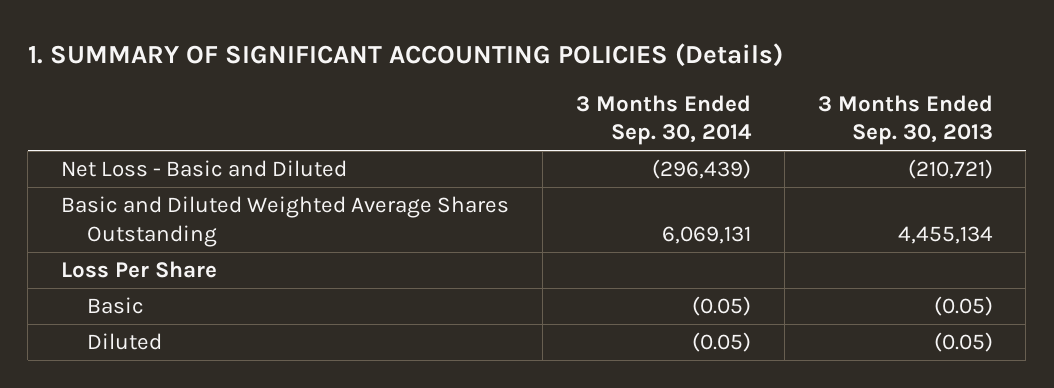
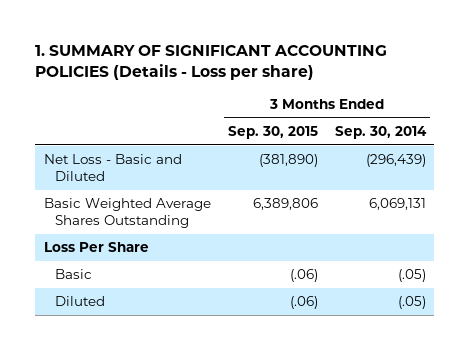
[27,42,783,67] 1. SUMMARY OF SIGNIFICANT ACCOUNTING POLICIES (Details) -> [35,45,388,80] 1. SUMMARY OF SIGNIFICANT ACCOUNTING POLICIES (Details - Loss per share)
[817,94,993,146] 3 Months Ended Sep. 30, 2013 -> none
none -> [227,125,318,139] Sep. 30, 2015
[61,196,510,247] Basic and Diluted Weighted Average Shares Outstanding -> [43,198,211,228] Basic Weighted Average Shares Outstanding
[691,296,751,317] (0.05) -> [397,269,426,283] (.05)
[691,332,751,353] (0.05) -> [397,296,426,310] (.05)

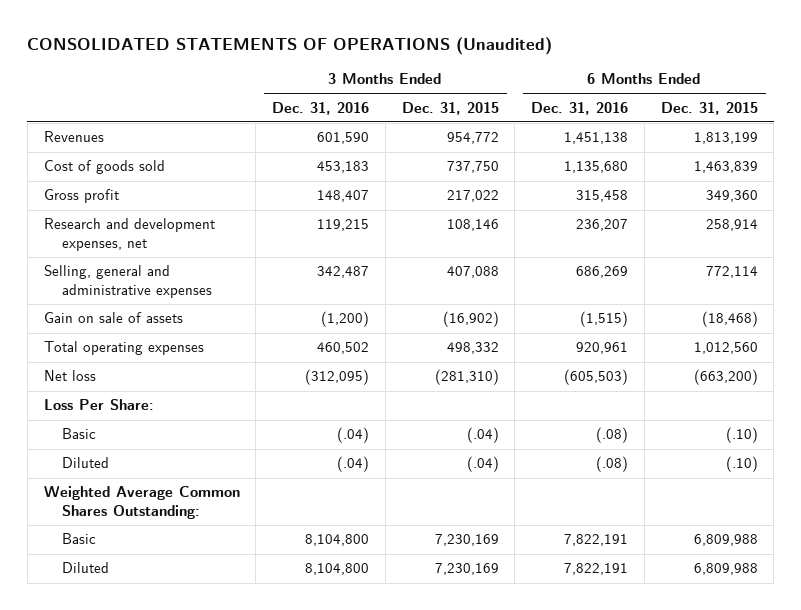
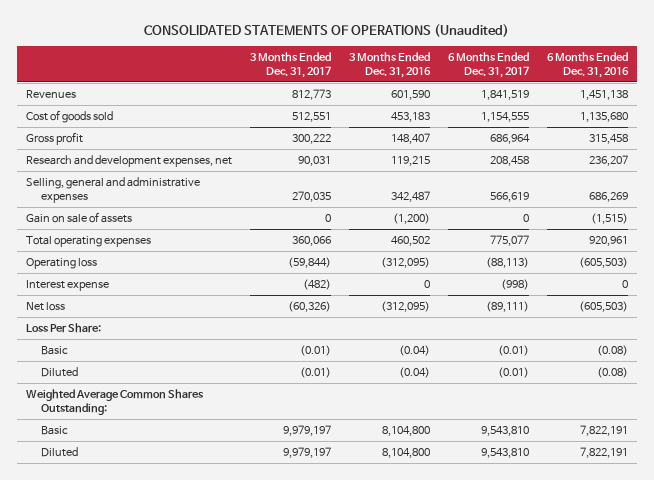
[401,101,499,115] Dec. 31, 2015 -> none
[660,101,758,115] Dec. 31, 2015 -> none
none -> [250,51,332,78] 3 Months Ended Dec. 31, 2017
none -> [447,51,529,78] 6 Months Ended Dec. 31, 2017
none -> [26,257,98,269] Operating loss
none -> [26,279,110,291] Interest expense
[337,427,370,444] (.04) -> [399,344,431,356] (0.04)
[596,427,629,444] (.08) -> [596,344,628,356] (0.08)
[337,456,370,473] (.04) -> [399,366,431,378] (0.04)
[596,456,629,473] (.08) -> [596,366,628,378] (0.08)

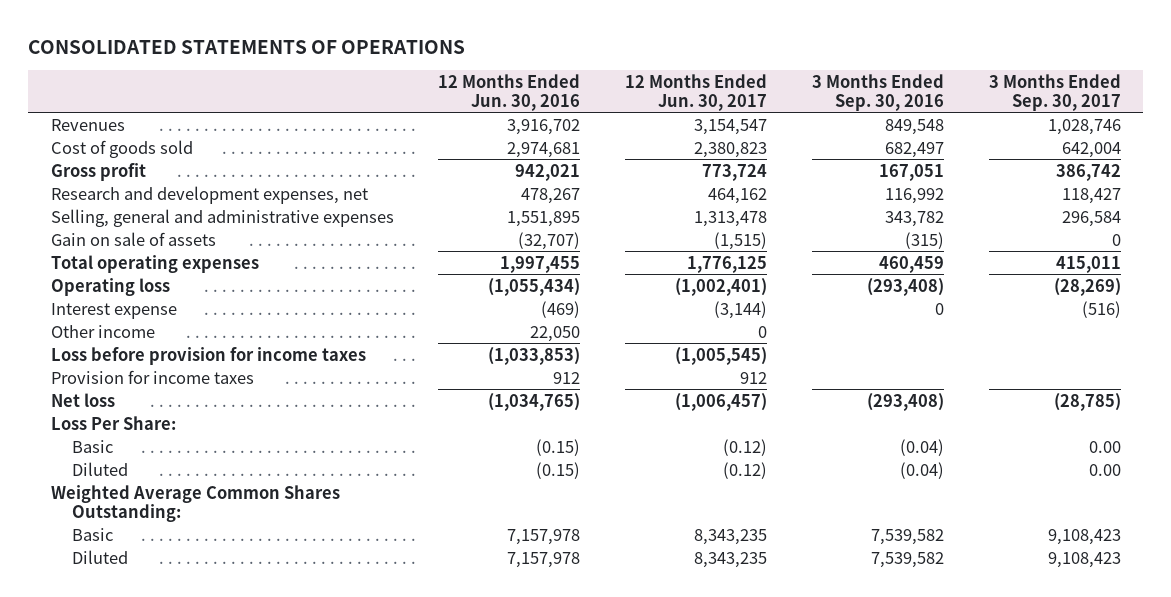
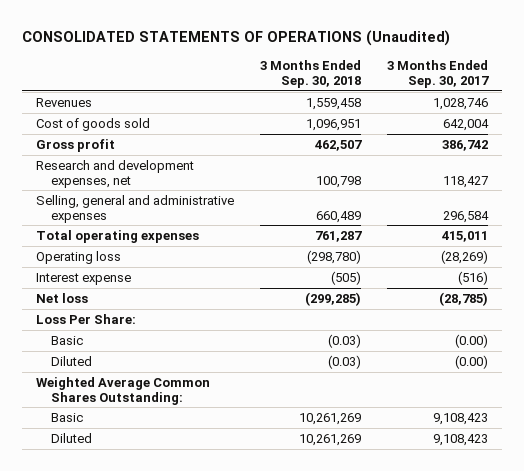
[28,39,466,54] CONSOLIDATED STATEMENTS OF OPERATIONS -> [22,30,451,47] CONSOLIDATED STATEMENTS OF OPERATIONS (Unaudited)
[438,73,581,111] 12 Months Ended Jun. 30, 2016 -> none
[625,73,768,111] 12 Months Ended Jun. 30, 2017 -> none
[811,73,944,111] 3 Months Ended Sep. 30, 2016 -> none
none -> [259,59,361,88] 3 Months Ended Sep. 30, 2018
[50,231,216,246] Gain on sale of assets -> none
[50,324,155,338] Other income -> none
[50,346,366,365] Loss before provision for income taxes -> none
[50,369,254,384] Provision for income taxes -> none
[1088,440,1121,453] 0.00 -> [455,333,489,348] (0.00)
[1088,463,1121,476] 0.00 -> [455,354,489,369] (0.00)

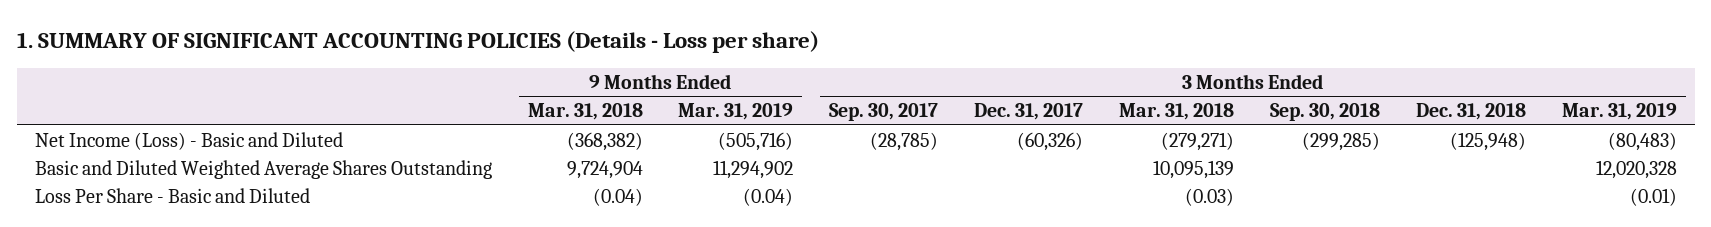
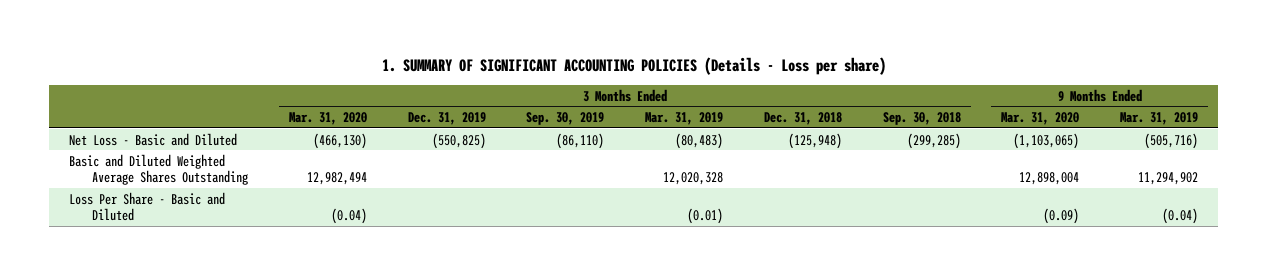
[527,103,643,121] Mar. 31, 2018 -> none
[829,103,939,122] Sep. 30, 2017 -> none
[974,103,1084,121] Dec. 31, 2017 -> none
[1119,103,1235,121] Mar. 31, 2018 -> none
none -> [288,111,367,125] Mar. 31, 2020
none -> [407,111,486,125] Dec. 31, 2019
none -> [526,111,605,125] Sep. 30, 2019
none -> [1001,111,1080,125] Mar. 31, 2020
[34,131,343,150] Net Income (Loss) - Basic and Diluted -> [69,132,238,146] Net Loss - Basic and Diluted

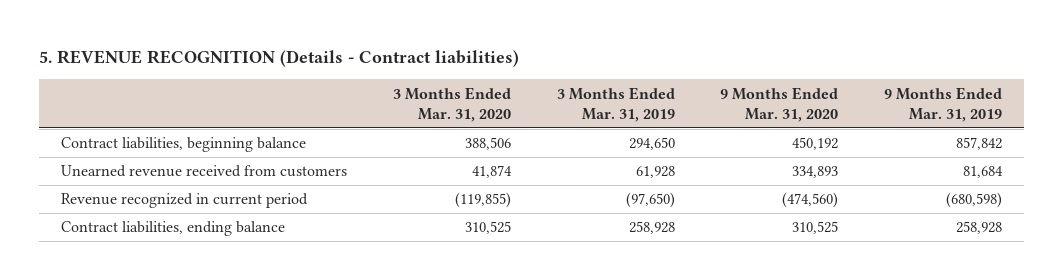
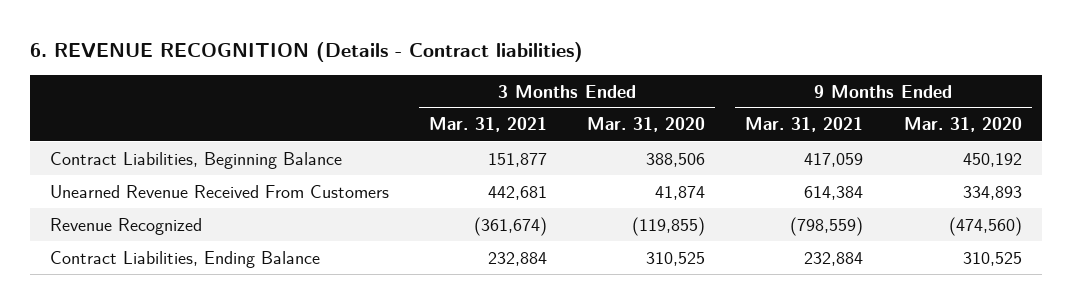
[38,50,519,68] 5. REVENUE RECOGNITION (Details - Contract liabilities) -> [30,42,584,63] 6. REVENUE RECOGNITION (Details - Contract liabilities)
[556,86,675,122] 3 Months Ended Mar. 31, 2019 -> none
[883,86,1002,122] 9 Months Ended Mar. 31, 2019 -> none
none -> [429,117,548,133] Mar. 31, 2021
none -> [745,117,864,133] Mar. 31, 2021
[61,137,307,153] Contract liabilities, beginning balance -> [50,151,343,169] Contract Liabilities, Beginning Balance
[61,165,348,178] Unearned revenue received from customers -> [50,184,390,198] Unearned Revenue Received From Customers
[61,193,309,209] Revenue recognized in current period -> [50,217,203,235] Revenue Recognized
[61,221,286,237] Contract liabilities, ending balance -> [50,250,321,268] Contract Liabilities, Ending Balance

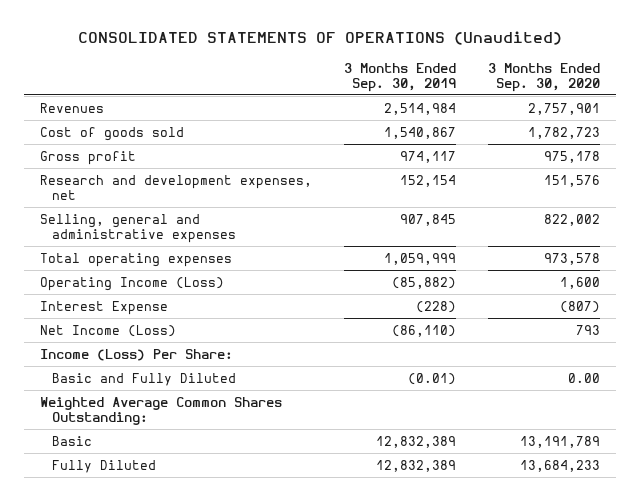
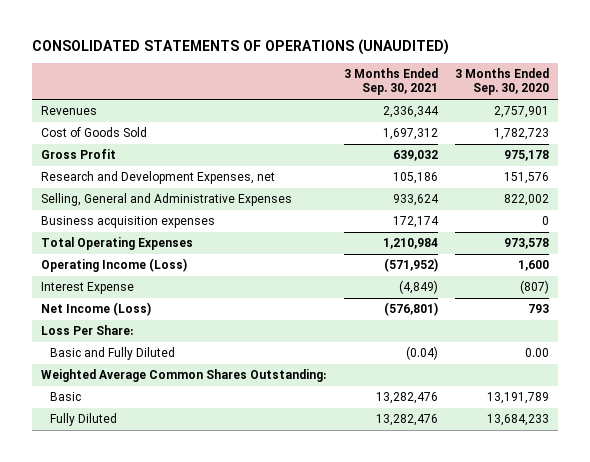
[77,31,562,46] CONSOLIDATED STATEMENTS OF OPERATIONS (Unaudited) -> [32,38,450,55] CONSOLIDATED STATEMENTS OF OPERATIONS (UNAUDITED)
[343,62,456,92] 3 Months Ended Sep. 30, 2019 -> none
none -> [343,67,438,96] 3 Months Ended Sep. 30, 2021
[39,126,184,141] Cost of goods sold -> [40,127,147,138] Cost of Goods Sold
[39,150,136,165] Gross profit -> [40,149,116,160] Gross Profit
[39,174,312,200] Research and development expenses, net -> [40,171,275,185] Research and Development Expenses, net
[39,213,236,243] Selling, general and administrative expenses -> [40,193,292,207] Selling, General and Administrative Expenses
none -> [40,216,215,229] Business acquisition expenses
[39,252,232,267] Total operating expenses -> [40,237,193,251] Total Operating Expenses
[39,348,233,361] Income (Loss) Per Share: -> [40,325,133,336] Loss Per Share:

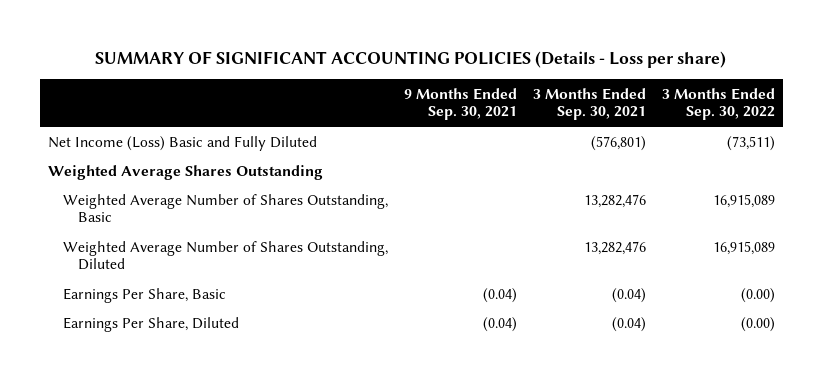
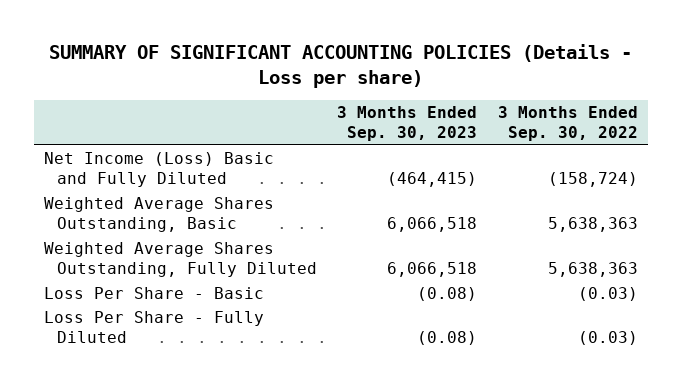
[403,87,517,121] 9 Months Ended Sep. 30, 2021 -> none
[533,87,647,121] 3 Months Ended Sep. 30, 2021 -> none
none -> [337,106,478,142] 3 Months Ended Sep. 30, 2023
[47,164,323,180] Weighted Average Shares Outstanding -> none
[727,135,776,151] (73,511) -> [547,172,638,188] (158,724)
[62,193,388,223] Weighted Average Number of Shares Outstanding, Basic -> [44,197,275,233] Weighted Average Shares Outstanding, Basic
[713,193,776,208] 16,915,089 -> [547,217,638,233] 5,638,363
[62,240,388,271] Weighted Average Number of Shares Outstanding, Diluted -> [44,242,317,278] Weighted Average Shares Outstanding, Fully Diluted
[713,240,776,255] 16,915,089 -> [547,262,638,278] 5,638,363
[62,287,226,303] Earnings Per Share, Basic -> [44,287,265,300] Loss Per Share - Basic
[741,287,776,303] (0.00) -> [577,287,638,302] (0.03)
[62,316,239,332] Earnings Per Share, Diluted -> [44,311,265,344] Loss Per Share - Fully Diluted
[741,316,776,332] (0.00) -> [577,331,638,346] (0.03)

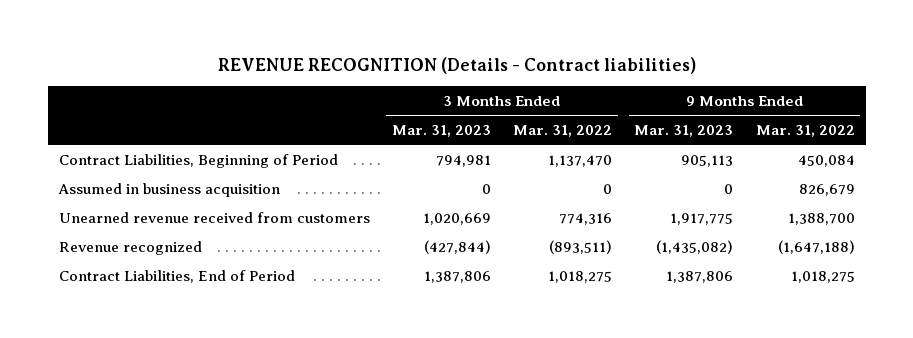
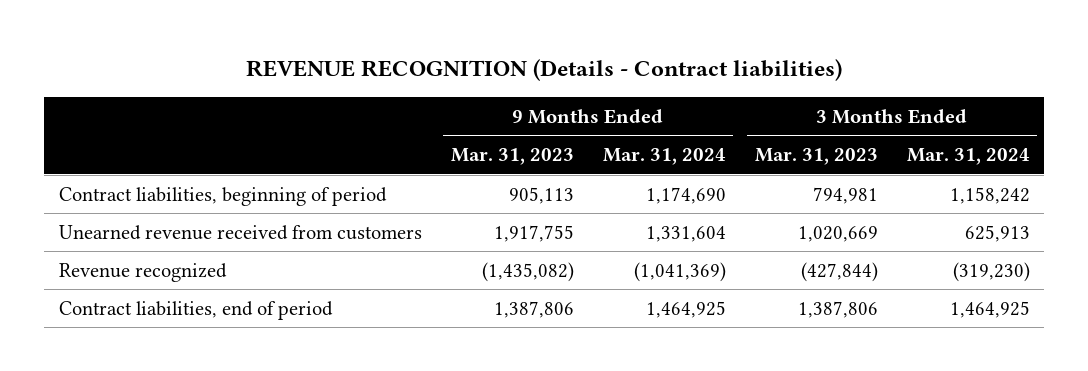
[513,124,613,137] Mar. 31, 2022 -> none
[755,124,855,137] Mar. 31, 2022 -> none
none -> [602,148,726,166] Mar. 31, 2024
none -> [906,148,1030,166] Mar. 31, 2024
[57,182,280,197] Assumed in business acquisition -> none
[58,153,338,168] Contract Liabilities, Beginning of Period -> [58,186,387,206] Contract liabilities, beginning of period
[670,212,734,225] 1,917,775 -> [493,224,574,242] 1,917,755
[58,269,295,283] Contract Liabilities, End of Period -> [58,300,333,320] Contract liabilities, end of period

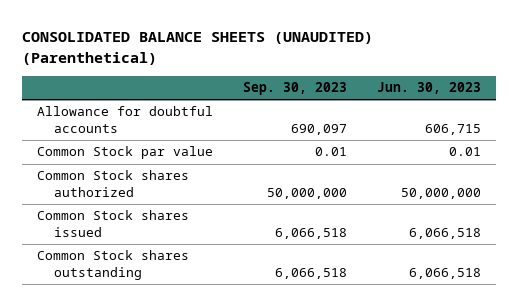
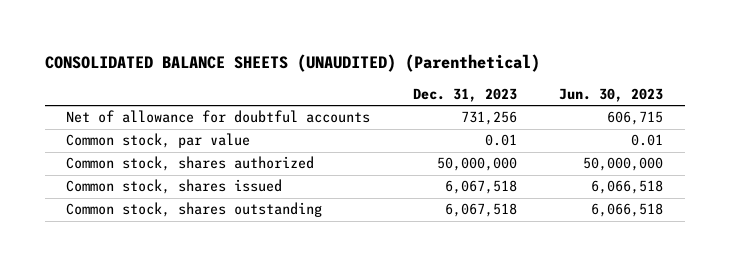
[242,82,347,96] Sep. 30, 2023 -> none
none -> [412,87,517,102] Dec. 31, 2023
[36,106,213,134] Allowance for doubtful accounts -> [66,110,371,124] Net of allowance for doubtful accounts
[36,146,213,160] Common Stock par value -> [66,133,251,149] Common stock, par value
[36,170,189,198] Common Stock shares authorized -> [66,156,315,172] Common stock, shares authorized
[36,210,189,238] Common Stock shares issued -> [66,179,283,195] Common stock, shares issued
[36,250,189,281] Common Stock shares outstanding -> [66,202,323,218] Common stock, shares outstanding

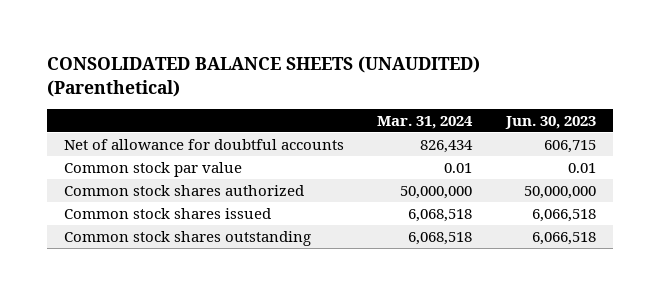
[412,87,517,102] Dec. 31, 2023 -> none
none -> [377,116,474,130] Mar. 31, 2024
[66,133,251,149] Common stock, par value -> [63,161,242,177] Common stock par value
[66,156,315,172] Common stock, shares authorized -> [63,184,304,196] Common stock shares authorized
[66,179,283,195] Common stock, shares issued -> [63,207,271,219] Common stock shares issued
[66,202,323,218] Common stock, shares outstanding -> [63,230,311,246] Common stock shares outstanding

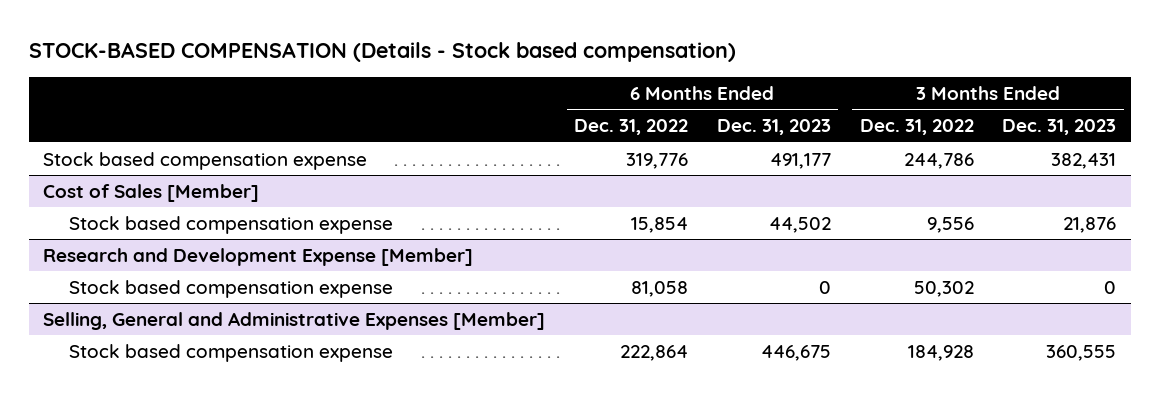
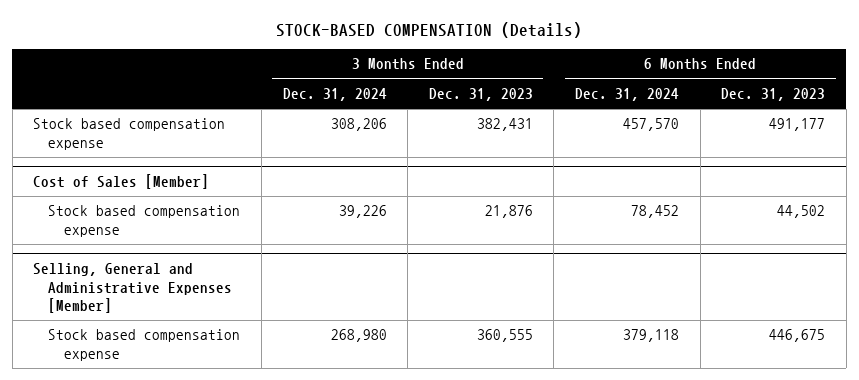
[28,42,736,63] STOCK-BASED COMPENSATION (Details - Stock based compensation) -> [276,21,583,38] STOCK-BASED COMPENSATION (Details)
[573,119,688,136] Dec. 31, 2022 -> none
[859,119,974,136] Dec. 31, 2022 -> none
none -> [282,88,387,102] Dec. 31, 2024
none -> [575,88,680,102] Dec. 31, 2024
[43,247,474,266] Research and Development Expense [Member] -> none
[68,279,393,298] Stock based compensation expense -> none

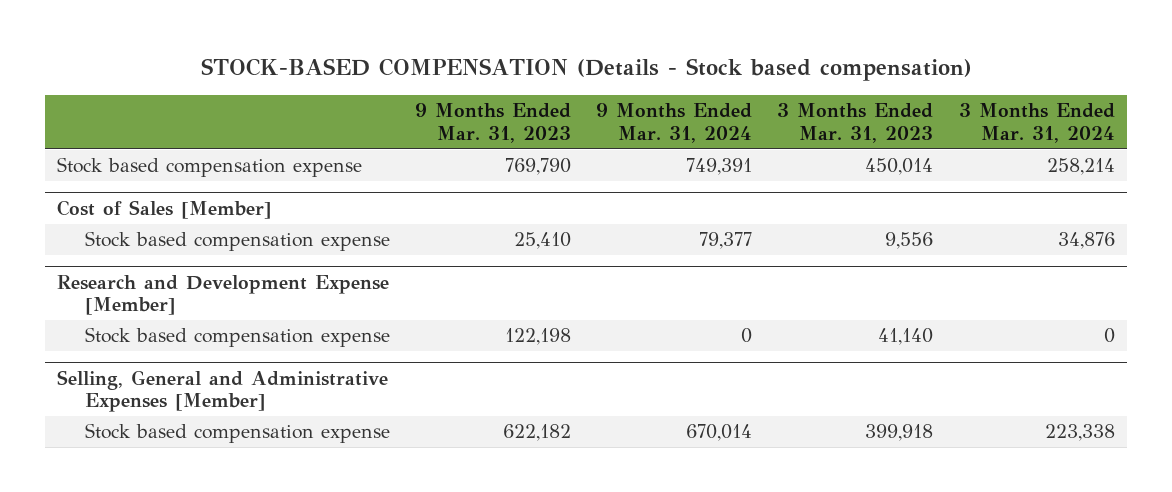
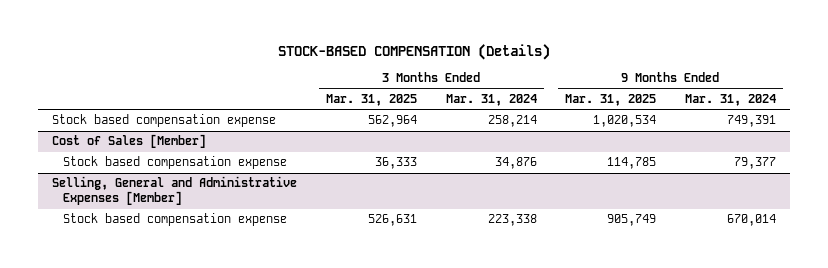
[201,58,973,82] STOCK-BASED COMPENSATION (Details - Stock based compensation) -> [278,44,551,61] STOCK-BASED COMPENSATION (Details)
[414,103,571,143] 9 Months Ended Mar. 31, 2023 -> none
[777,103,934,143] 3 Months Ended Mar. 31, 2023 -> none
none -> [325,93,417,106] Mar. 31, 2025
none -> [565,93,657,106] Mar. 31, 2025
[57,274,390,316] Research and Development Expense [Member] -> none
[84,327,390,348] Stock based compensation expense -> none

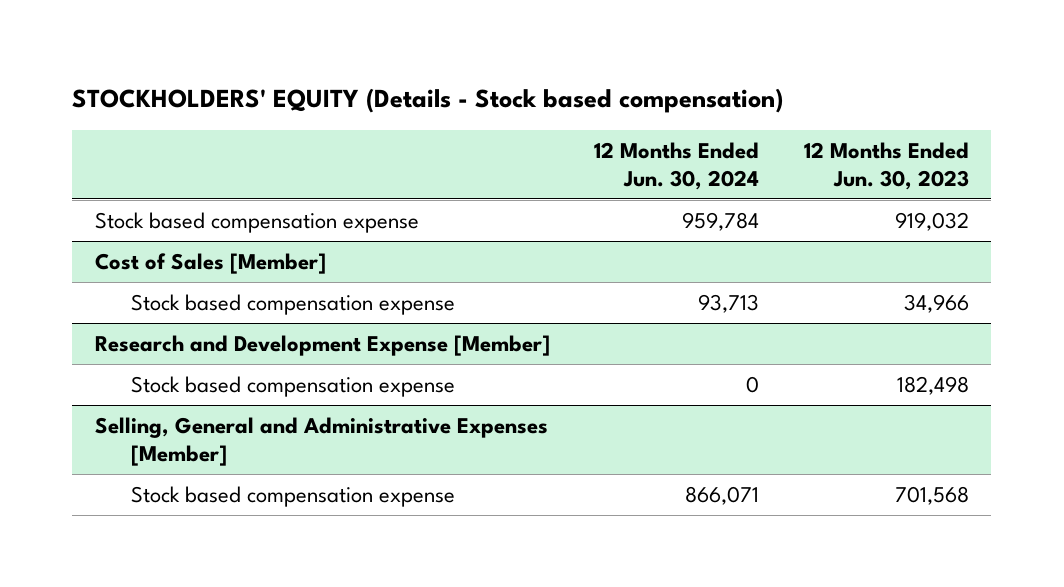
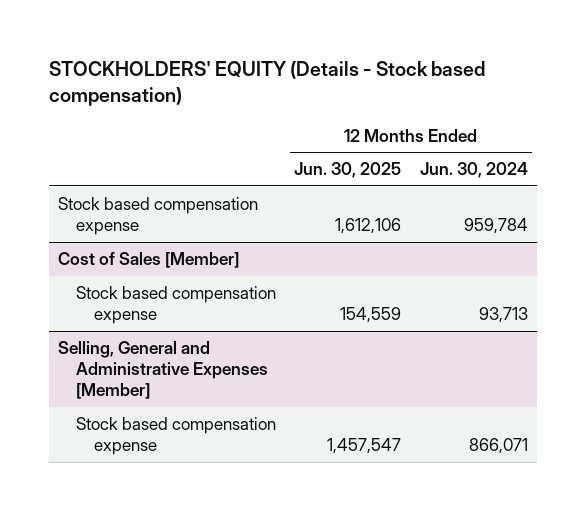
[804,142,970,190] 12 Months Ended Jun. 30, 2023 -> none
none -> [294,162,402,179] Jun. 30, 2025
[94,335,550,357] Research and Development Expense [Member] -> none
[130,376,455,398] Stock based compensation expense -> none

